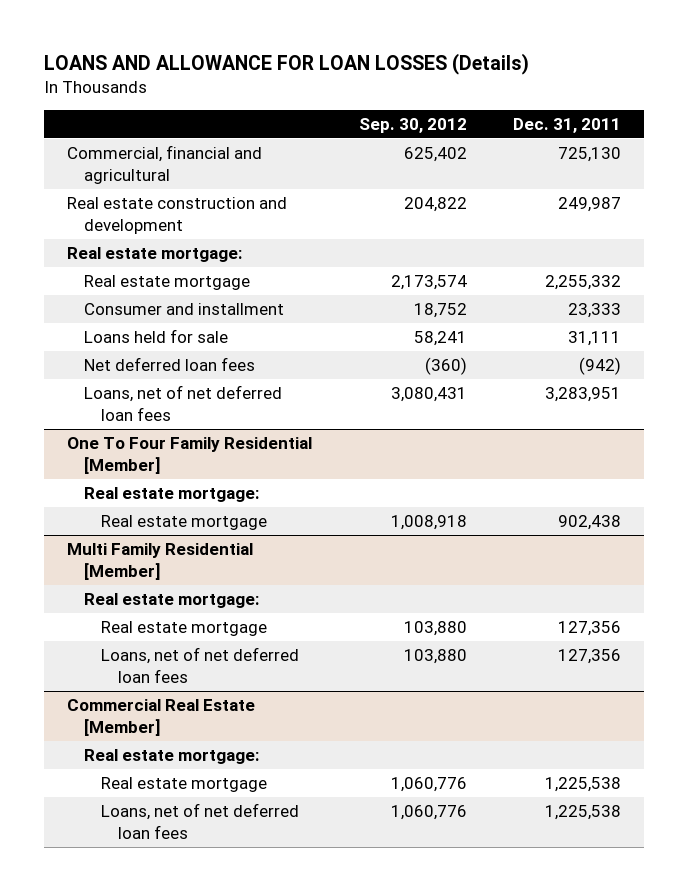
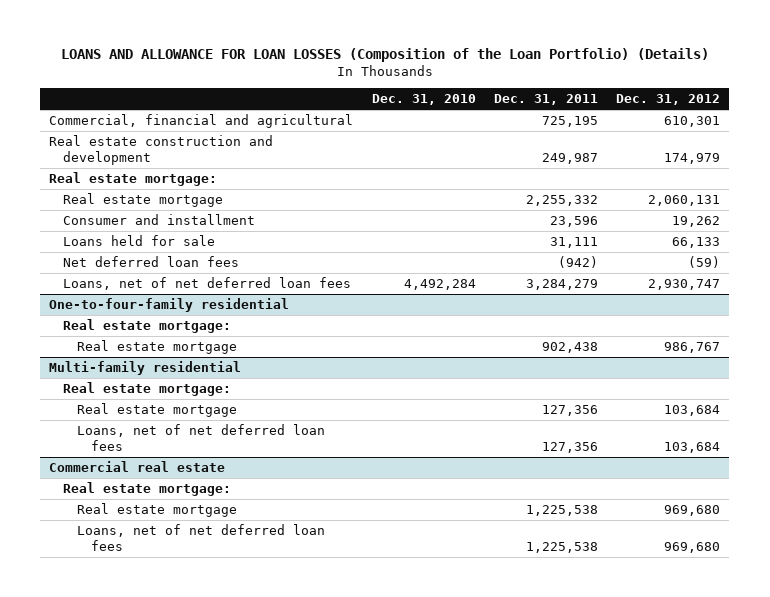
[43,53,529,76] LOANS AND ALLOWANCE FOR LOAN LOSSES (Details) -> [60,48,709,63] LOANS AND ALLOWANCE FOR LOAN LOSSES (Composition of the Loan Portfolio) (Details)
[358,117,467,133] Sep. 30, 2012 -> none
none -> [371,94,476,106] Dec. 31, 2010
none -> [616,94,721,106] Dec. 31, 2012
[558,147,622,163] 725,130 -> [541,115,598,127] 725,195
[568,303,622,319] 23,333 -> [549,215,598,227] 23,596
[545,387,622,403] 3,283,951 -> [525,278,598,290] 3,284,279
[67,437,313,475] One To Four Family Residential [Member] -> [49,297,290,312] One-to-four-family residential
[67,543,254,581] Multi Family Residential [Member] -> [49,360,242,375] Multi-family residential
[67,699,256,737] Commercial Real Estate [Member] -> [49,460,226,472] Commercial real estate

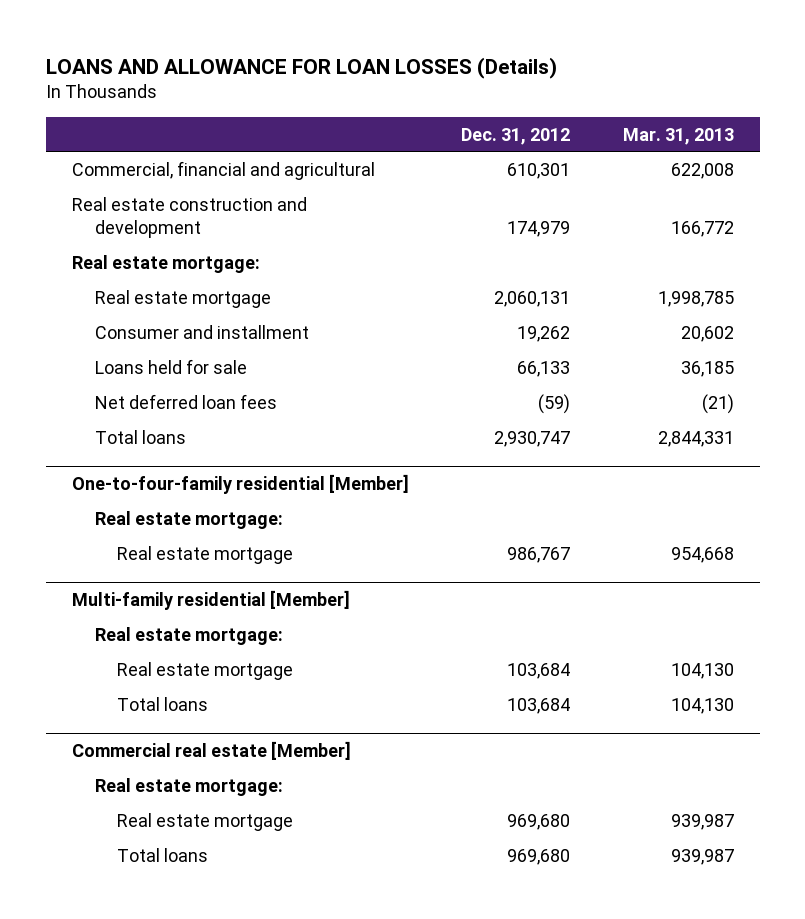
[60,48,709,63] LOANS AND ALLOWANCE FOR LOAN LOSSES (Composition of the Loan Portfolio) (Details) -> [45,56,557,79] LOANS AND ALLOWANCE FOR LOAN LOSSES (Details)
[371,94,476,106] Dec. 31, 2010 -> none
[493,94,598,106] Dec. 31, 2011 -> none
none -> [622,127,734,145] Mar. 31, 2013
[63,276,352,290] Loans, net of net deferred loan fees -> [94,429,186,444] Total loans
[49,297,290,312] One-to-four-family residential -> [71,474,409,495] One-to-four-family residential [Member]
[49,360,242,375] Multi-family residential -> [71,590,350,611] Multi-family residential [Member]
[77,423,326,451] Loans, net of net deferred loan fees -> [117,696,209,711] Total loans
[49,460,226,472] Commercial real estate -> [71,741,351,761] Commercial real estate [Member]
[77,523,326,551] Loans, net of net deferred loan fees -> [117,847,209,862] Total loans

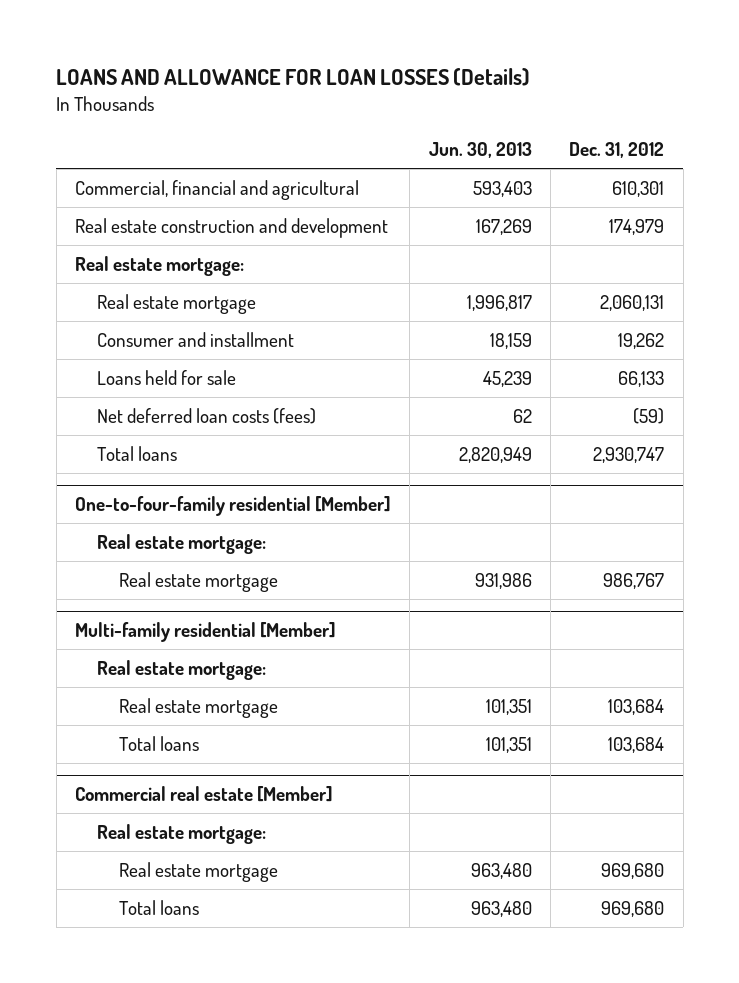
[622,127,734,145] Mar. 31, 2013 -> none
none -> [428,141,532,158] Jun. 30, 2013
[94,393,277,409] Net deferred loan fees -> [97,407,317,424] Net deferred loan costs (fees)

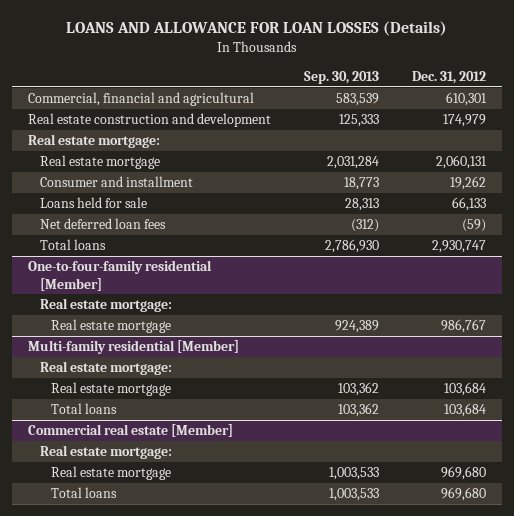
[428,141,532,158] Jun. 30, 2013 -> none
none -> [304,71,380,85] Sep. 30, 2013
[97,407,317,424] Net deferred loan costs (fees) -> [39,218,166,230] Net deferred loan fees

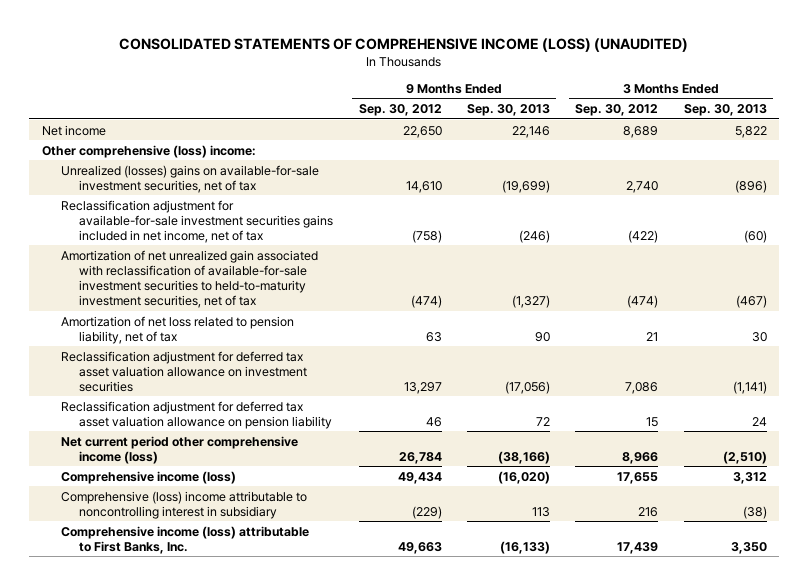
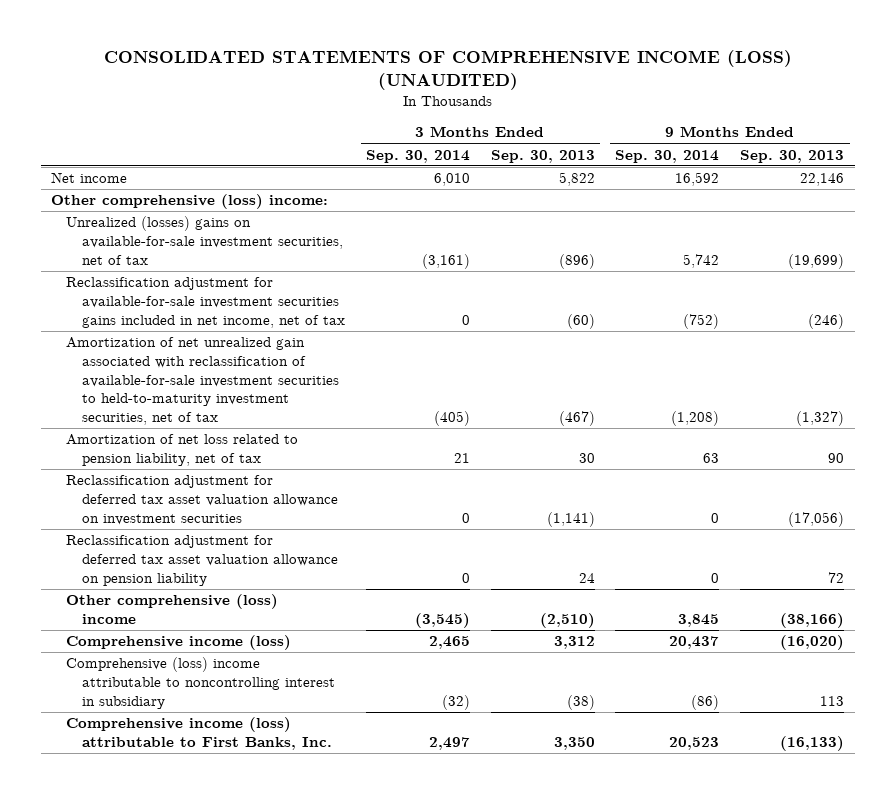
[358,104,442,117] Sep. 30, 2012 -> none
[575,104,659,117] Sep. 30, 2012 -> none
none -> [365,149,470,163] Sep. 30, 2014
none -> [615,149,720,163] Sep. 30, 2014
[60,435,298,464] Net current period other comprehensive income (loss) -> [66,594,279,624] Other comprehensive (loss) income

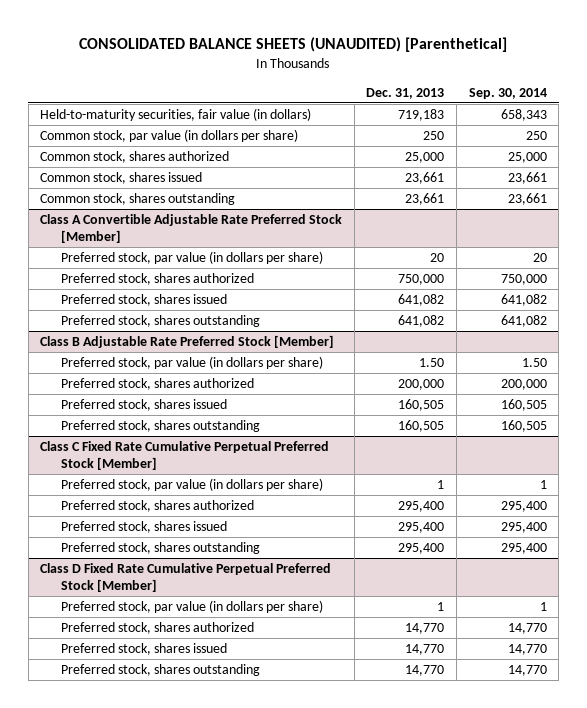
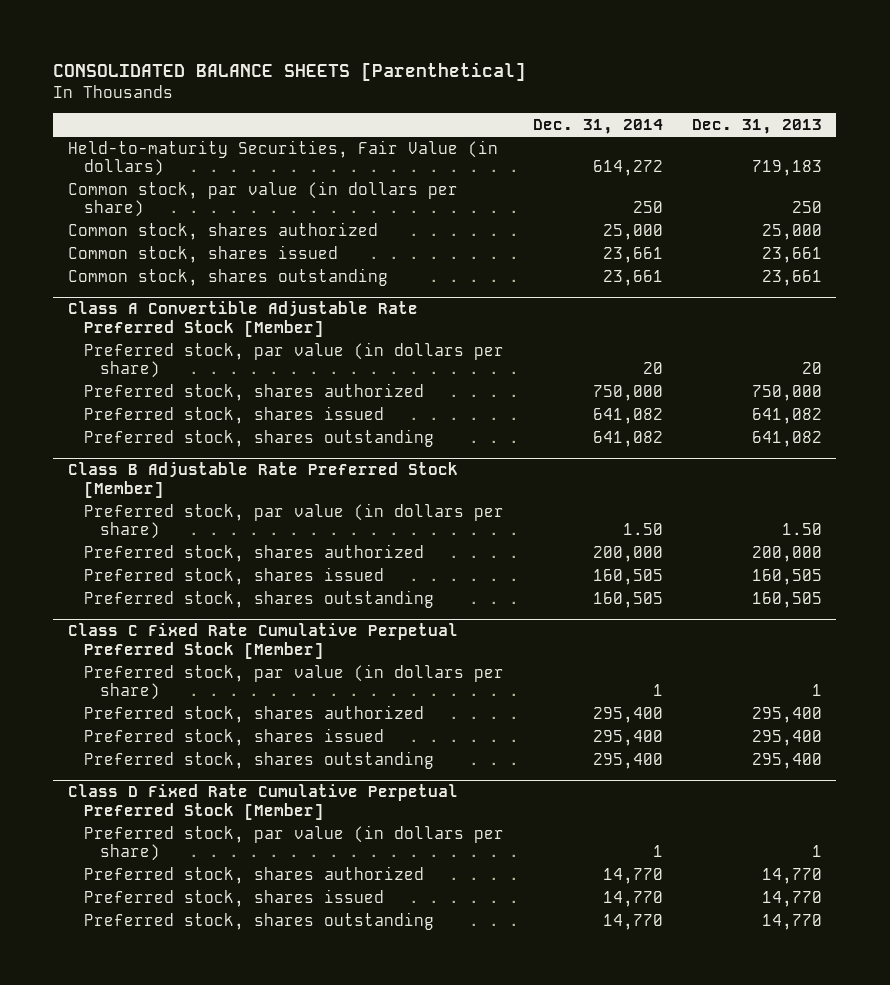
[79,37,508,53] CONSOLIDATED BALANCE SHEETS (UNAUDITED) [Parenthetical] -> [53,62,527,82] CONSOLIDATED BALANCE SHEETS [Parenthetical]
[468,87,547,99] Sep. 30, 2014 -> none
none -> [532,119,663,135] Dec. 31, 2014
[40,108,312,122] Held-to-maturity securities, fair value (in dollars) -> [67,139,498,177] Held-to-maturity Securities, Fair Value (in dollars)

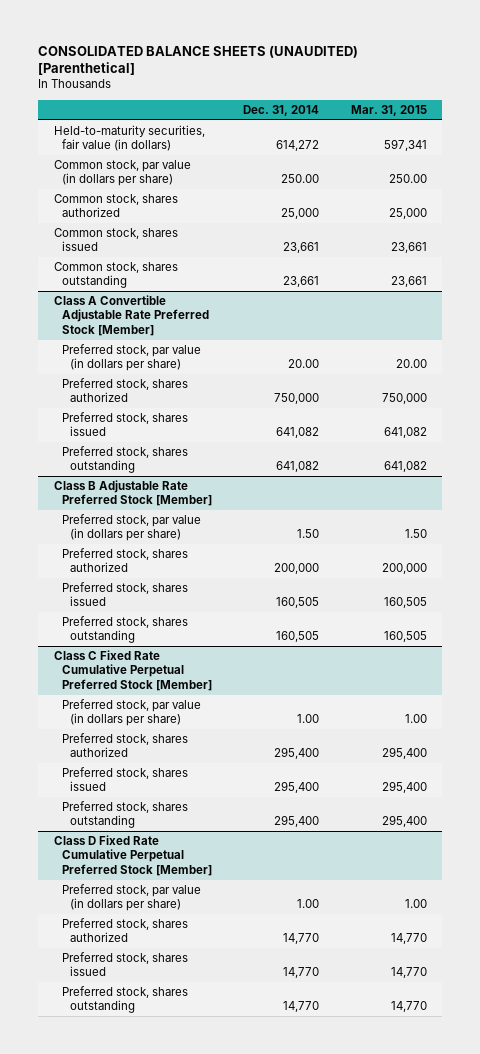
[53,62,527,82] CONSOLIDATED BALANCE SHEETS [Parenthetical] -> [38,45,359,76] CONSOLIDATED BALANCE SHEETS (UNAUDITED) [Parenthetical]
[691,119,822,135] Dec. 31, 2013 -> none
none -> [350,104,427,116] Mar. 31, 2015
[67,139,498,177] Held-to-maturity Securities, Fair Value (in dollars) -> [53,125,205,152] Held-to-maturity securities, fair value (in dollars)
[632,201,663,214] 250 -> [281,174,320,184] 250.00
[642,362,663,375] 20 -> [288,359,320,369] 20.00
[652,684,663,697] 1 -> [297,714,320,724] 1.00
[652,845,663,858] 1 -> [297,899,320,909] 1.00

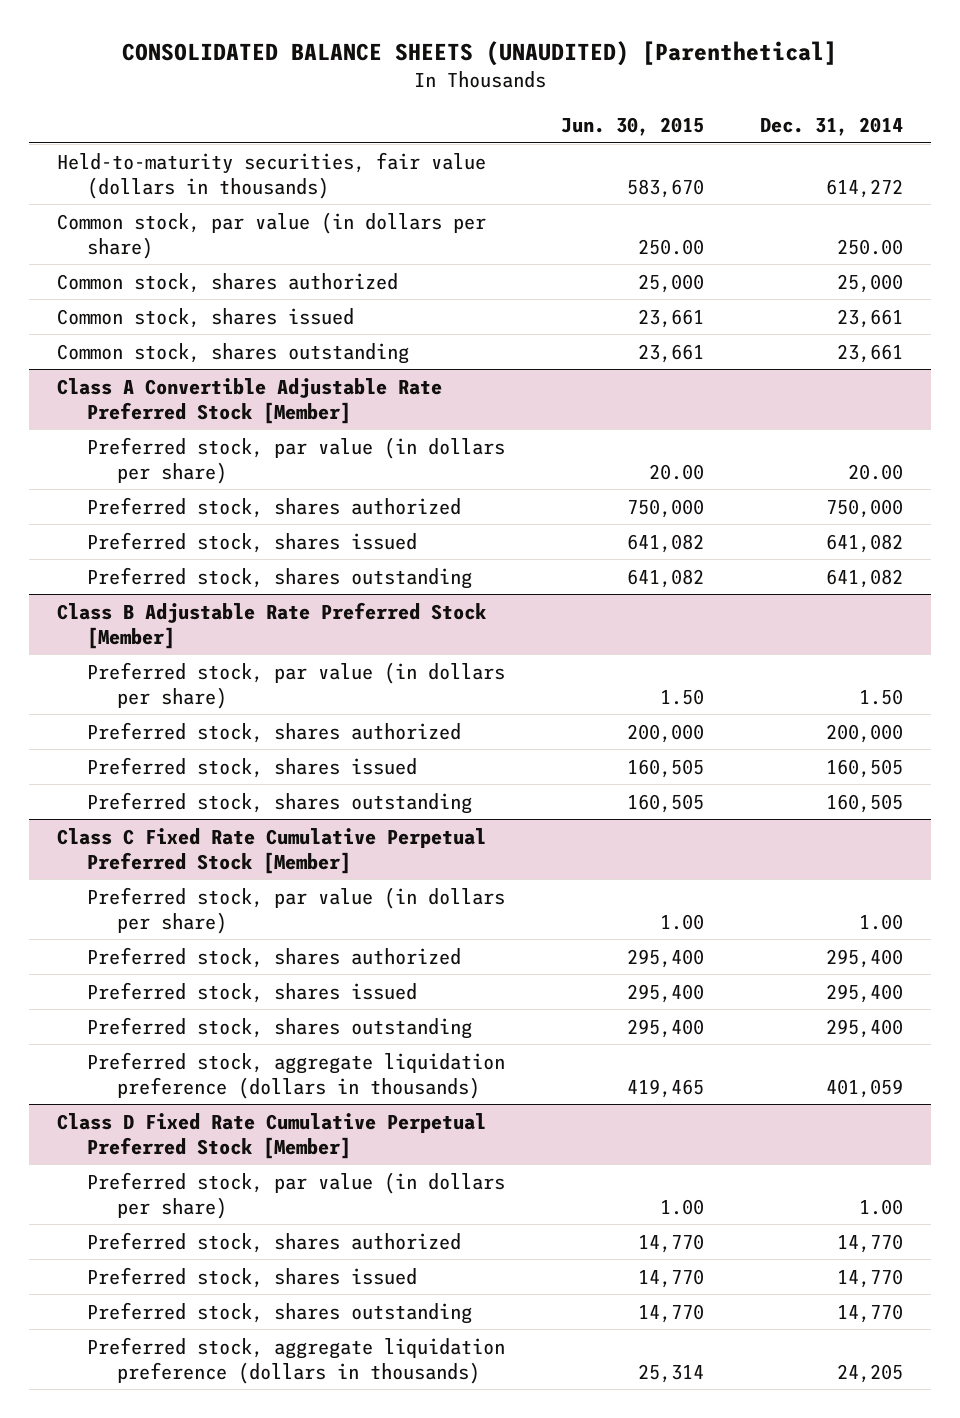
[350,104,427,116] Mar. 31, 2015 -> none
none -> [561,117,705,137] Jun. 30, 2015
[53,125,205,152] Held-to-maturity securities, fair value (in dollars) -> [57,151,487,199] Held-to-maturity securities, fair value (dollars in thousands)
none -> [87,1051,506,1099] Preferred stock, aggregate liquidation preference (dollars in thousands)
none -> [87,1336,506,1384] Preferred stock, aggregate liquidation preference (dollars in thousands)

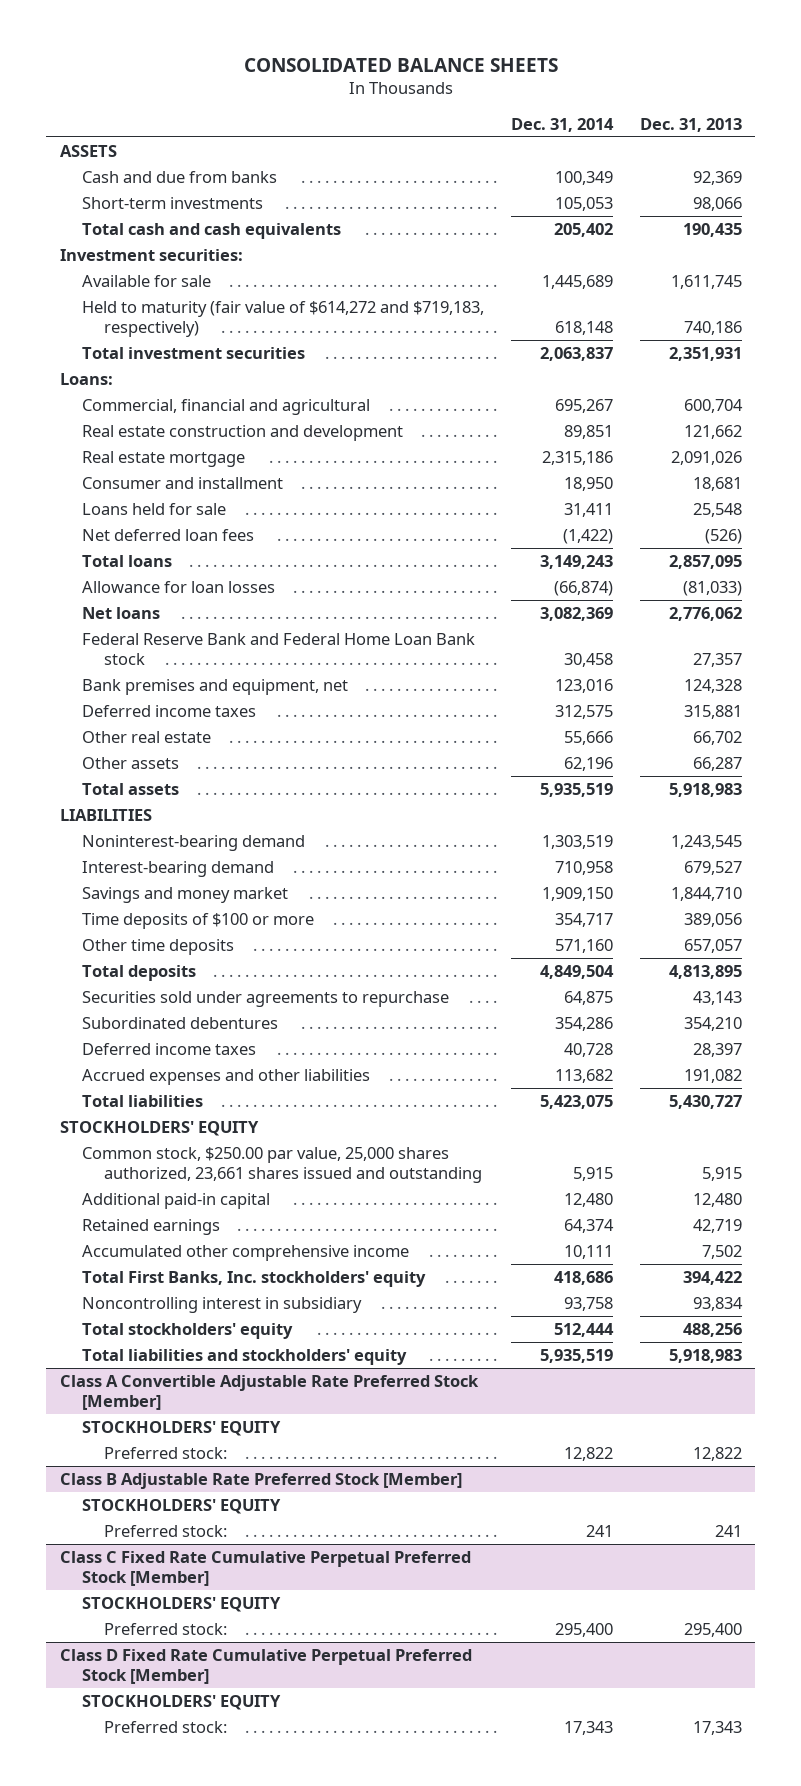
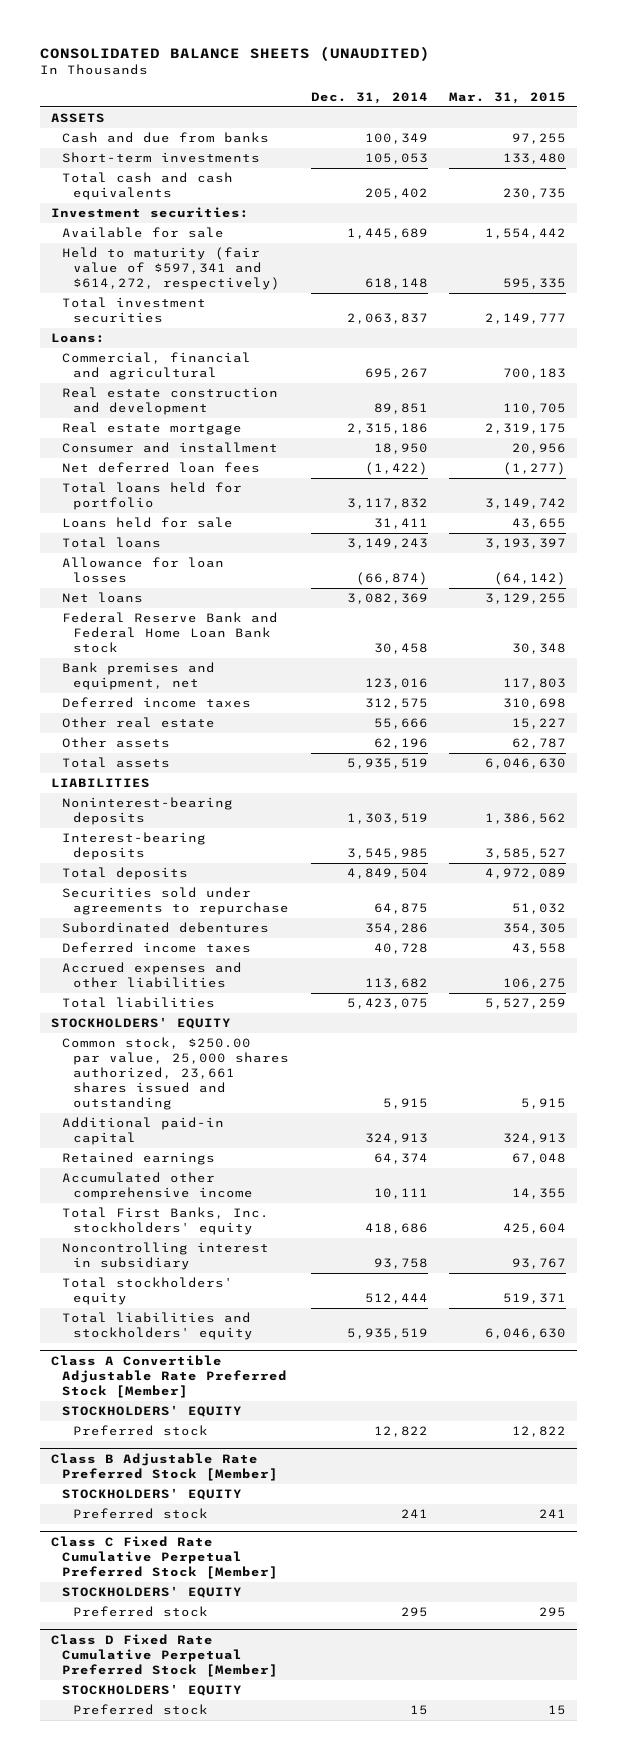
[243,57,558,72] CONSOLIDATED BALANCE SHEETS -> [39,46,430,62] CONSOLIDATED BALANCE SHEETS (UNAUDITED)
[639,117,742,132] Dec. 31, 2013 -> none
none -> [449,91,567,104] Mar. 31, 2015
[81,300,484,337] Held to maturity (fair value of $614,272 and $719,183, respectively) -> [61,247,281,291] Held to maturity (fair value of $597,341 and $614,272, respectively)
none -> [61,482,242,511] Total loans held for portfolio
[81,502,226,515] Loans held for sale -> [61,517,233,529] Loans held for sale
[81,886,288,903] Savings and money market -> none
[81,912,314,929] Time deposits of $100 or more -> none
[81,938,234,955] Other time deposits -> none
[81,834,305,851] Noninterest-bearing demand -> [61,797,233,826] Noninterest-bearing deposits
[81,860,274,877] Interest-bearing demand -> [61,832,206,861] Interest-bearing deposits
[554,860,613,875] 710,958 -> [346,848,428,860] 3,545,985
[563,1192,613,1207] 12,480 -> [364,1133,428,1145] 324,913
[103,1446,227,1459] Preferred stock: -> [73,1425,209,1437] Preferred stock
[103,1524,227,1537] Preferred stock: -> [73,1508,209,1520] Preferred stock
[103,1622,227,1635] Preferred stock: -> [73,1606,209,1618] Preferred stock
[554,1622,613,1637] 295,400 -> [400,1607,428,1618] 295
[103,1720,227,1733] Preferred stock: -> [73,1704,209,1716] Preferred stock
[563,1720,613,1735] 17,343 -> [409,1705,428,1716] 15

